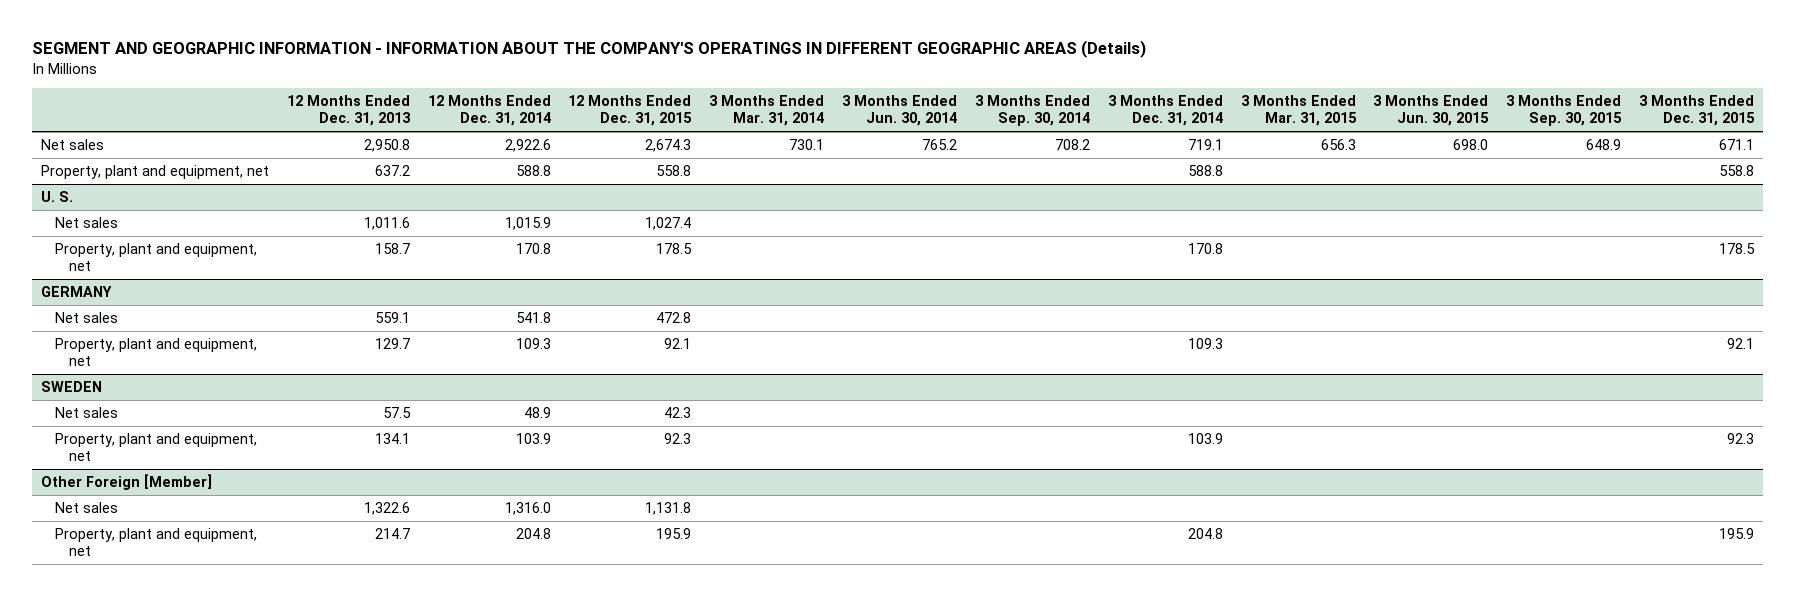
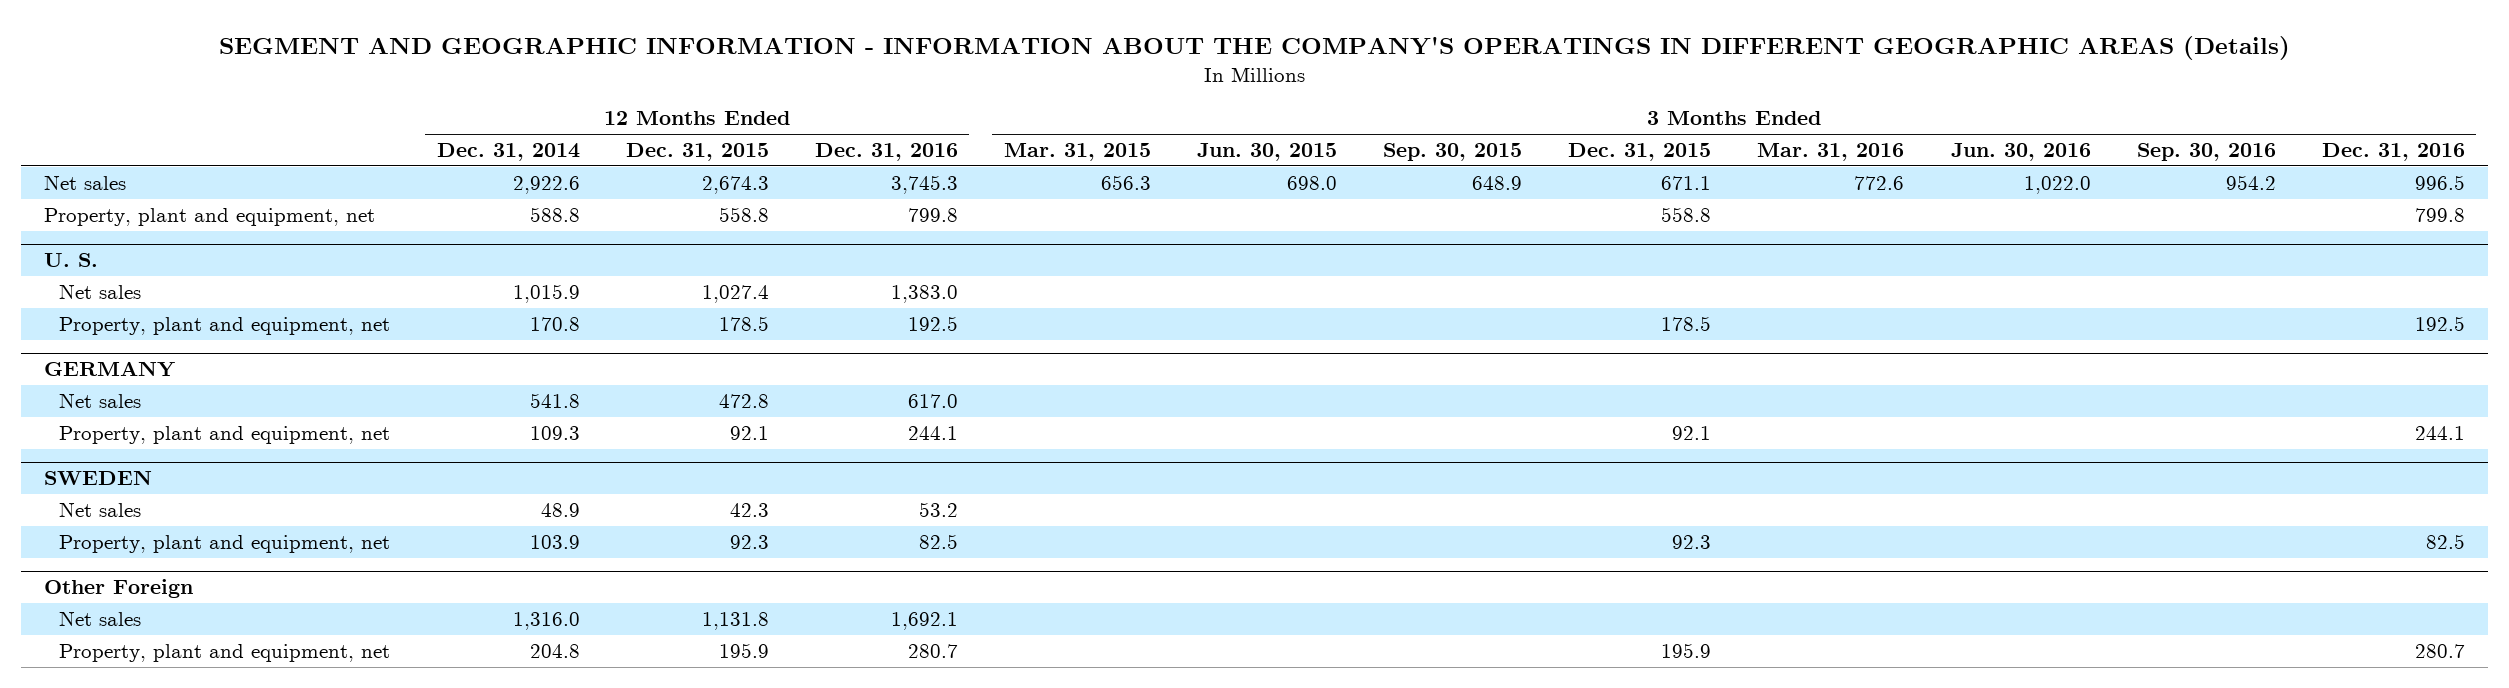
[286,94,411,127] 12 Months Ended Dec. 31, 2013 -> none
[709,94,825,127] 3 Months Ended Mar. 31, 2014 -> none
[842,94,958,127] 3 Months Ended Jun. 30, 2014 -> none
[974,94,1090,127] 3 Months Ended Sep. 30, 2014 -> none
[1107,94,1223,127] 3 Months Ended Dec. 31, 2014 -> none
none -> [814,143,958,162] Dec. 31, 2016
none -> [1757,143,1905,162] Mar. 31, 2016
none -> [1950,143,2091,162] Jun. 30, 2016
none -> [2136,143,2276,162] Sep. 30, 2016
none -> [2321,143,2465,162] Dec. 31, 2016
[40,473,212,490] Other Foreign [Member] -> [44,579,194,599] Other Foreign

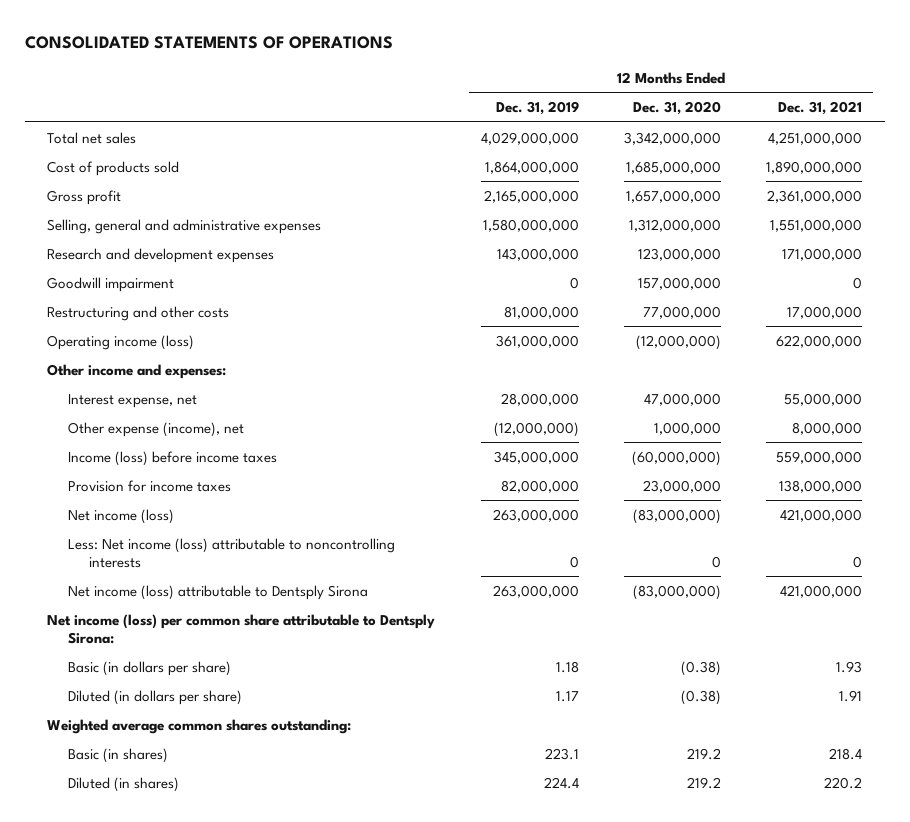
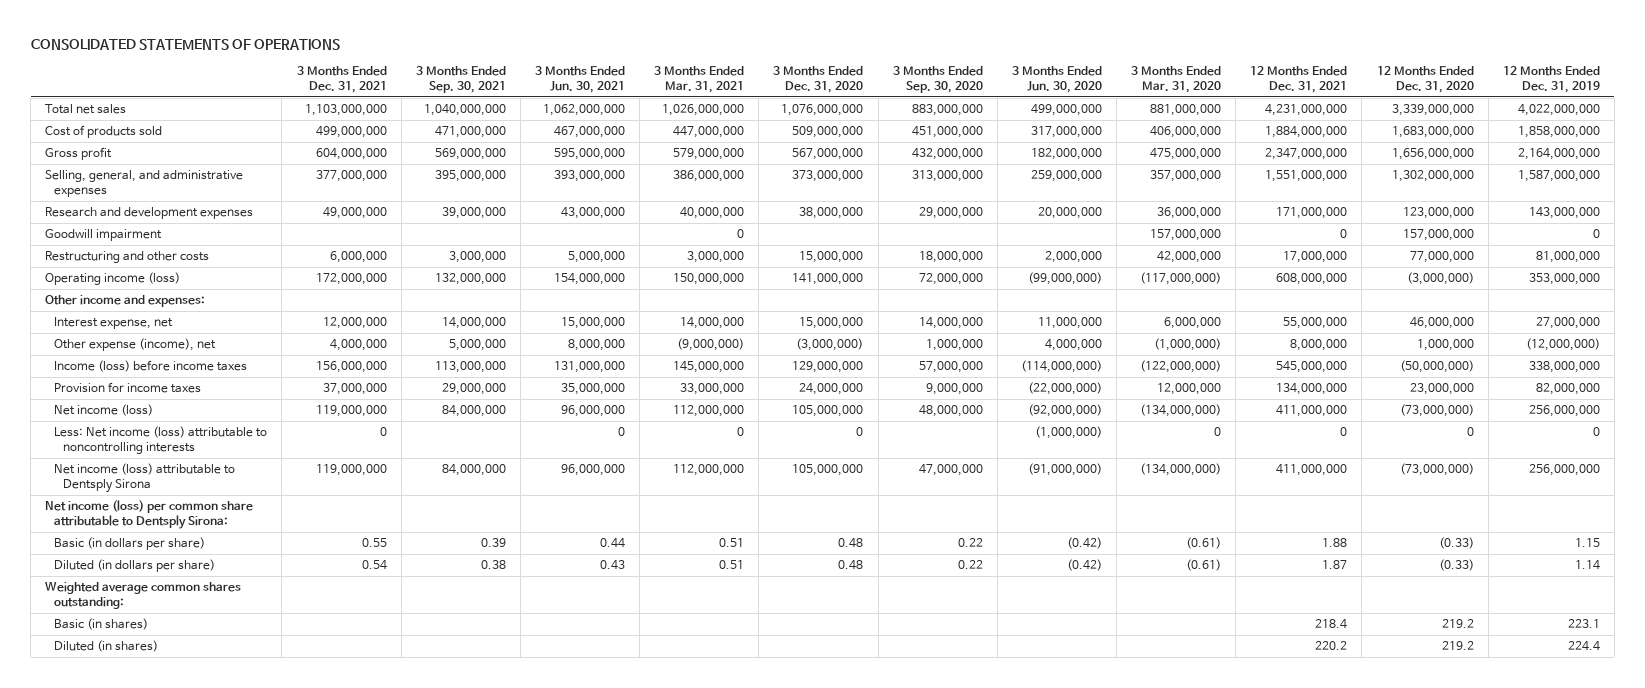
none -> [296,66,387,93] 3 Months Ended Dec. 31, 2021
none -> [415,66,506,93] 3 Months Ended Sep. 30, 2021
none -> [534,66,625,93] 3 Months Ended Jun. 30, 2021
none -> [654,66,745,93] 3 Months Ended Mar. 31, 2021
none -> [773,66,864,93] 3 Months Ended Dec. 31, 2020
none -> [892,66,983,93] 3 Months Ended Sep. 30, 2020
none -> [1011,66,1102,93] 3 Months Ended Jun. 30, 2020
none -> [1131,66,1222,93] 3 Months Ended Mar. 31, 2020
[480,131,579,145] 4,029,000,000 -> [1517,104,1600,117] 4,022,000,000
[623,131,721,145] 3,342,000,000 -> [1391,104,1474,117] 3,339,000,000
[768,131,863,145] 4,251,000,000 -> [1265,104,1348,117] 4,231,000,000
[484,160,579,174] 1,864,000,000 -> [1517,126,1600,139] 1,858,000,000
[625,160,721,174] 1,685,000,000 -> [1391,126,1474,139] 1,683,000,000
[766,160,863,174] 1,890,000,000 -> [1265,126,1348,139] 1,884,000,000
[483,189,579,203] 2,165,000,000 -> [1517,148,1600,161] 2,164,000,000
[625,189,721,203] 1,657,000,000 -> [1391,148,1474,161] 1,656,000,000
[767,189,863,203] 2,361,000,000 -> [1265,148,1348,161] 2,347,000,000
[47,218,322,234] Selling, general and administrative expenses -> [45,170,244,197] Selling, general, and administrative expenses
[482,218,579,232] 1,580,000,000 -> [1517,170,1600,183] 1,587,000,000
[628,218,721,232] 1,312,000,000 -> [1391,170,1474,183] 1,302,000,000
[495,334,579,348] 361,000,000 -> [1528,273,1600,286] 353,000,000
[635,334,721,350] (12,000,000) -> [1406,272,1474,286] (3,000,000)
[776,334,863,348] 622,000,000 -> [1276,273,1348,286] 608,000,000
[500,392,579,406] 28,000,000 -> [1535,317,1600,330] 27,000,000
[643,392,721,406] 47,000,000 -> [1409,317,1474,330] 46,000,000
[493,450,579,464] 345,000,000 -> [1528,361,1600,374] 338,000,000
[631,450,721,466] (60,000,000) -> [1399,360,1474,374] (50,000,000)
[776,450,863,464] 559,000,000 -> [1276,361,1348,374] 545,000,000
[779,479,863,493] 138,000,000 -> [1276,383,1348,396] 134,000,000
[492,508,579,522] 263,000,000 -> [1528,405,1600,418] 256,000,000
[632,508,721,524] (83,000,000) -> [1399,404,1474,418] (73,000,000)
[780,508,863,522] 421,000,000 -> [1276,405,1348,418] 411,000,000
[492,584,579,598] 263,000,000 -> [1528,464,1600,477] 256,000,000
[632,584,721,600] (83,000,000) -> [1399,463,1474,477] (73,000,000)
[780,584,863,598] 421,000,000 -> [1276,464,1348,477] 411,000,000
[555,660,579,673] 1.18 -> [1574,538,1600,548] 1.15
[680,660,721,676] (0.38) -> [1438,537,1474,550] (0.33)
[836,660,863,673] 1.93 -> [1322,538,1348,548] 1.88
[555,690,579,702] 1.17 -> [1574,560,1600,571] 1.14
[680,689,721,705] (0.38) -> [1438,559,1474,572] (0.33)
[839,689,863,702] 1.91 -> [1322,560,1348,570] 1.87

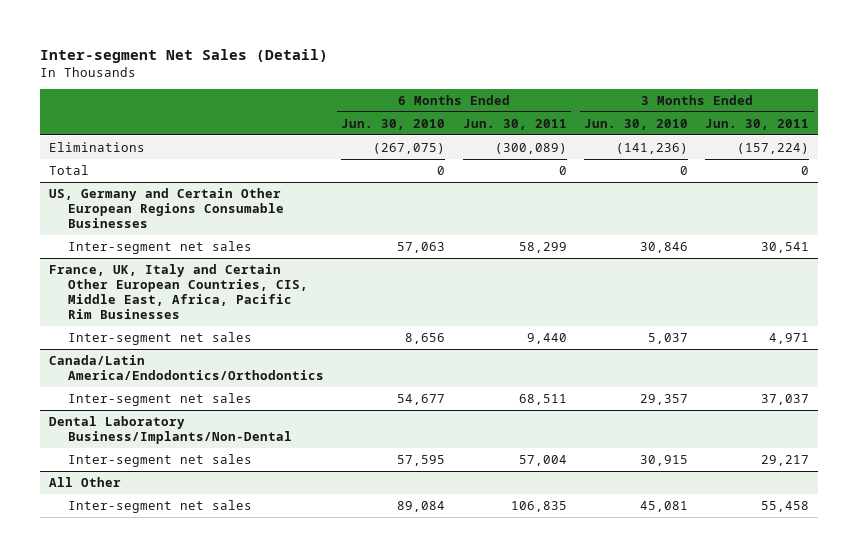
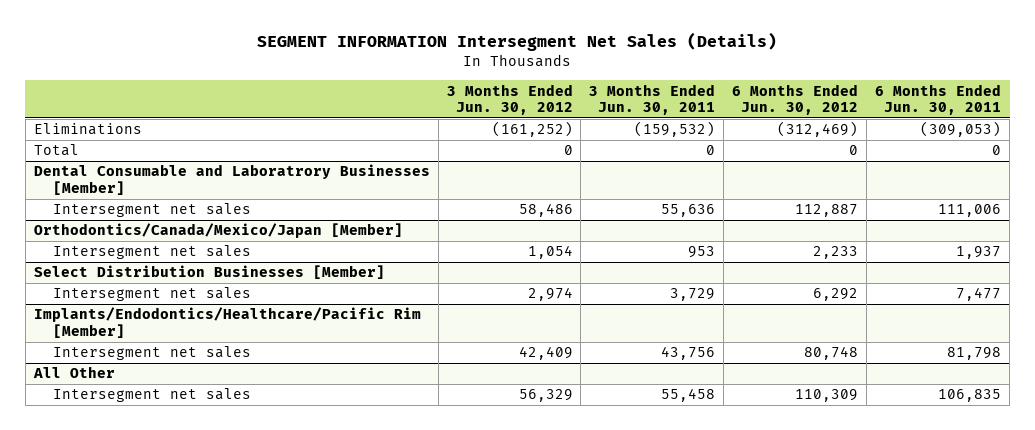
[40,48,329,63] Inter-segment Net Sales (Detail) -> [257,31,778,51] SEGMENT INFORMATION Intersegment Net Sales (Details)
[341,118,446,130] Jun. 30, 2010 -> none
[584,118,689,130] Jun. 30, 2010 -> none
none -> [446,83,573,116] 3 Months Ended Jun. 30, 2012
none -> [732,83,859,116] 6 Months Ended Jun. 30, 2012
[494,142,567,154] (300,089) -> [920,121,1002,138] (309,053)
[737,142,810,154] (157,224) -> [634,121,716,138] (159,532)
[49,187,284,228] US, Germany and Certain Other European Regions Consumable Businesses -> none
[49,263,308,319] France, UK, Italy and Certain Other European Countries, CIS, Middle East, Africa, Pacific Rim Businesses -> none
[49,354,324,380] Canada/Latin America/Endodontics/Orthodontics -> none
[49,415,292,444] Dental Laboratory Business/Implants/Non-Dental -> none
none -> [33,164,430,196] Dental Consumable and Laboratrory Businesses [Member]
[67,240,252,254] Inter-segment net sales -> [53,203,252,218] Intersegment net sales
[518,241,567,253] 58,299 -> [938,204,1002,218] 111,006
[761,241,810,253] 30,541 -> [661,204,716,218] 55,636
none -> [33,223,403,239] Orthodontics/Canada/Mexico/Japan [Member]
[67,331,252,345] Inter-segment net sales -> [53,245,252,260] Intersegment net sales
[526,332,567,344] 9,440 -> [956,246,1002,260] 1,937
[769,332,810,344] 4,971 -> [688,246,716,259] 953
none -> [33,265,385,280] Select Distribution Businesses [Member]
[67,392,252,406] Inter-segment net sales -> [53,287,252,302] Intersegment net sales
[518,393,567,405] 68,511 -> [956,287,1002,302] 7,477
[761,393,810,405] 37,037 -> [670,288,716,302] 3,729
none -> [33,307,421,339] Implants/Endodontics/Healthcare/Pacific Rim [Member]
[67,453,252,467] Inter-segment net sales -> [53,346,252,361] Intersegment net sales
[518,454,567,466] 57,004 -> [947,347,1002,361] 81,798
[761,454,810,466] 29,217 -> [661,346,716,361] 43,756
[67,499,252,513] Inter-segment net sales -> [53,388,252,403] Intersegment net sales

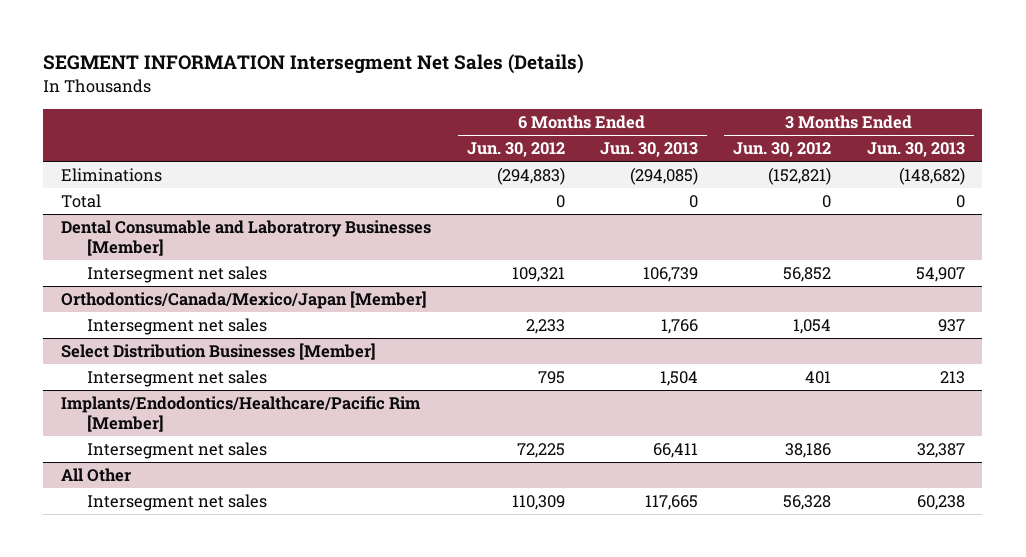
[589,83,716,116] 3 Months Ended Jun. 30, 2011 -> none
[875,83,1002,116] 6 Months Ended Jun. 30, 2011 -> none
none -> [599,142,698,158] Jun. 30, 2013
none -> [866,142,965,158] Jun. 30, 2013
[491,121,573,138] (161,252) -> [768,167,832,186] (152,821)
[777,121,859,138] (312,469) -> [496,167,565,186] (294,883)
[518,203,573,218] 58,486 -> [783,267,832,283] 56,852
[795,204,859,218] 112,887 -> [511,267,565,283] 109,321
[527,287,573,302] 2,974 -> [805,371,832,385] 401
[813,288,859,302] 6,292 -> [537,371,565,385] 795
[518,346,573,361] 42,409 -> [785,443,832,459] 38,186
[804,346,859,361] 80,748 -> [516,443,565,459] 72,225
[518,389,573,403] 56,329 -> [783,495,832,511] 56,328

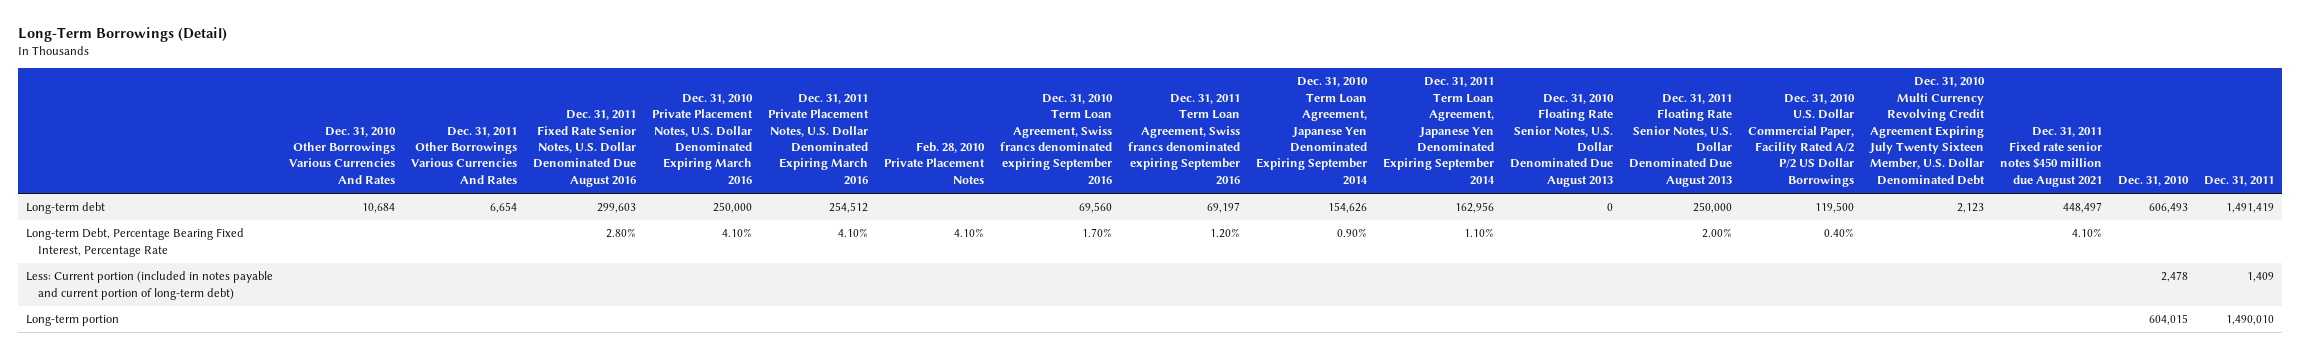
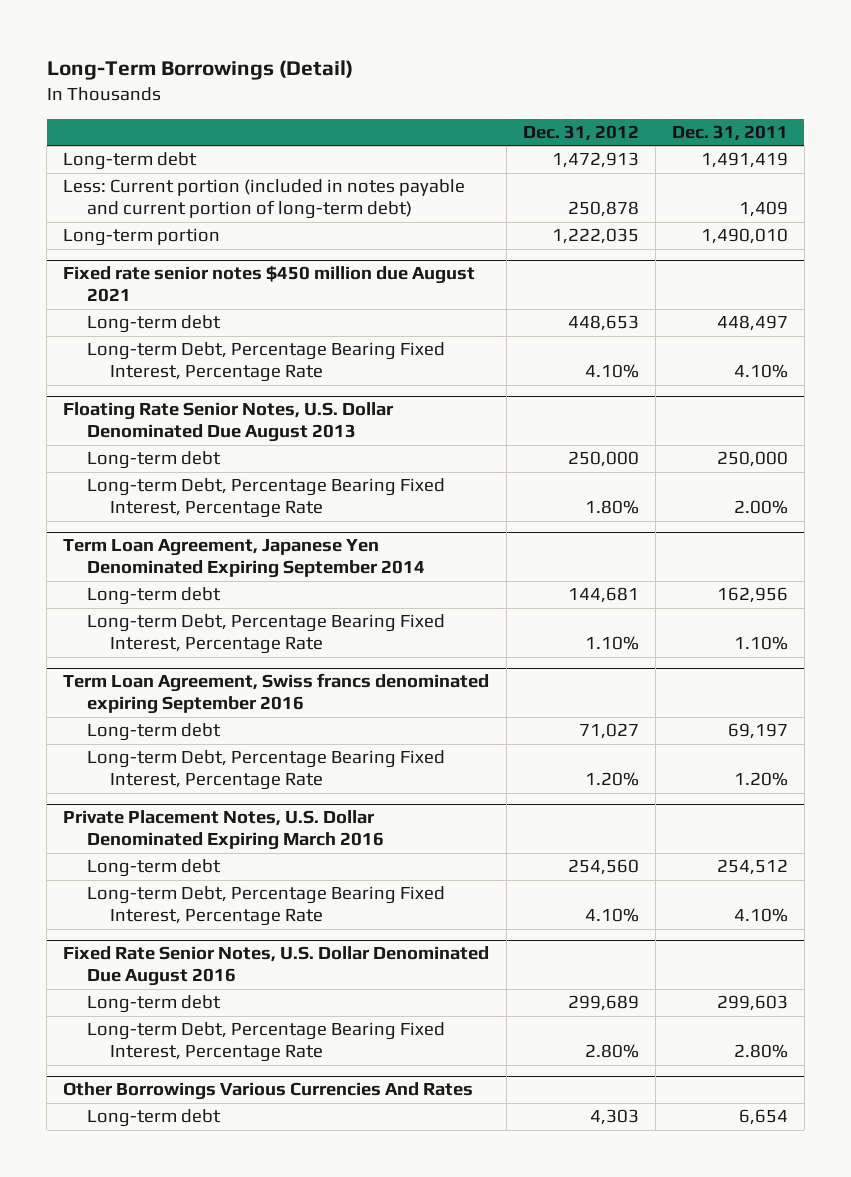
[289,126,397,184] Dec. 31, 2010 Other Borrowings Various Currencies And Rates -> none
[411,126,518,184] Dec. 31, 2011 Other Borrowings Various Currencies And Rates -> none
[533,110,637,187] Dec. 31, 2011 Fixed Rate Senior Notes, U.S. Dollar Denominated Due August 2016 -> none
[652,93,754,185] Dec. 31, 2010 Private Placement Notes, U.S. Dollar Denominated Expiring March 2016 -> none
[768,93,870,185] Dec. 31, 2011 Private Placement Notes, U.S. Dollar Denominated Expiring March 2016 -> none
[884,142,986,184] Feb. 28, 2010 Private Placement Notes -> none
[1000,93,1114,185] Dec. 31, 2010 Term Loan Agreement, Swiss francs denominated expiring September 2016 -> none
[1128,93,1241,185] Dec. 31, 2011 Term Loan Agreement, Swiss francs denominated expiring September 2016 -> none
[1256,77,1369,185] Dec. 31, 2010 Term Loan Agreement, Japanese Yen Denominated Expiring September 2014 -> none
[1383,77,1496,185] Dec. 31, 2011 Term Loan Agreement, Japanese Yen Denominated Expiring September 2014 -> none
[1510,93,1615,187] Dec. 31, 2010 Floating Rate Senior Notes, U.S. Dollar Denominated Due August 2013 -> none
[1629,93,1733,187] Dec. 31, 2011 Floating Rate Senior Notes, U.S. Dollar Denominated Due August 2013 -> none
[1748,93,1856,187] Dec. 31, 2010 U.S. Dollar Commercial Paper, Facility Rated A/2 P/2 US Dollar Borrowings -> none
[1869,77,1986,185] Dec. 31, 2010 Multi Currency Revolving Credit Agreement Expiring July Twenty Sixteen Member, U.S. Dollar Denominated Debt -> none
[2000,126,2103,187] Dec. 31, 2011 Fixed rate senior notes $450 million due August 2021 -> none
[2118,175,2190,186] Dec. 31, 2010 -> none
none -> [522,124,639,141] Dec. 31, 2012
[26,228,245,257] Long-term Debt, Percentage Bearing Fixed Interest, Percentage Rate -> none
none -> [63,266,476,303] Fixed rate senior notes $450 million due August 2021
none -> [86,315,221,334] Long-term debt
none -> [86,342,445,383] Long-term Debt, Percentage Bearing Fixed Interest, Percentage Rate
none -> [63,402,395,443] Floating Rate Senior Notes, U.S. Dollar Denominated Due August 2013
none -> [86,451,221,470] Long-term debt
none -> [86,478,445,519] Long-term Debt, Percentage Bearing Fixed Interest, Percentage Rate
none -> [63,539,425,579] Term Loan Agreement, Japanese Yen Denominated Expiring September 2014
none -> [86,587,221,606] Long-term debt
none -> [86,614,445,655] Long-term Debt, Percentage Bearing Fixed Interest, Percentage Rate
none -> [63,673,490,715] Term Loan Agreement, Swiss francs denominated expiring September 2016
none -> [86,723,221,742] Long-term debt
none -> [86,750,445,791] Long-term Debt, Percentage Bearing Fixed Interest, Percentage Rate
none -> [63,810,384,851] Private Placement Notes, U.S. Dollar Denominated Expiring March 2016
none -> [86,859,221,878] Long-term debt
none -> [86,886,445,927] Long-term Debt, Percentage Bearing Fixed Interest, Percentage Rate
none -> [63,946,490,987] Fixed Rate Senior Notes, U.S. Dollar Denominated Due August 2016
none -> [86,995,221,1014] Long-term debt
none -> [86,1022,445,1063] Long-term Debt, Percentage Bearing Fixed Interest, Percentage Rate
none -> [63,1082,474,1101] Other Borrowings Various Currencies And Rates
none -> [86,1109,221,1128] Long-term debt

